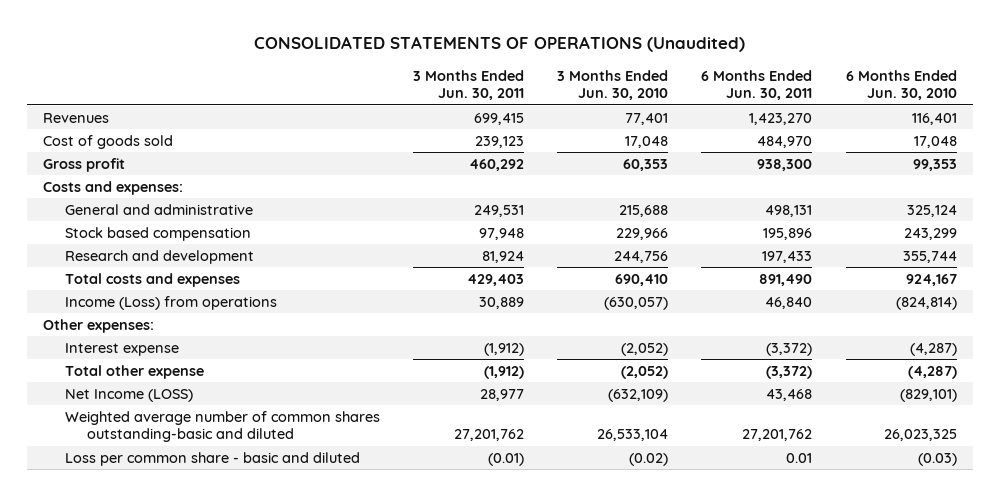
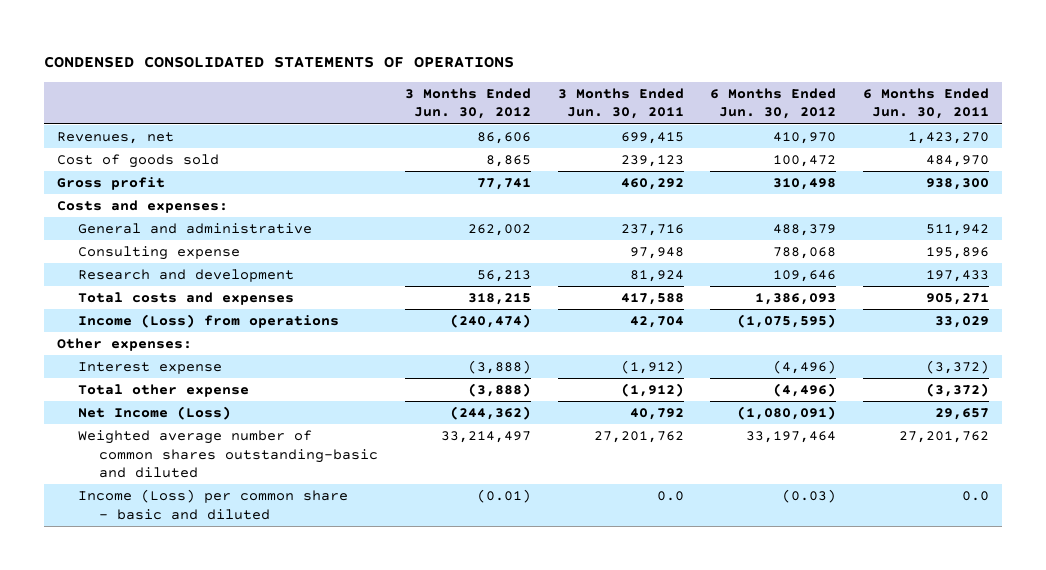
[253,36,745,53] CONSOLIDATED STATEMENTS OF OPERATIONS (Unaudited) -> [43,55,514,68] CONDENSED CONSOLIDATED STATEMENTS OF OPERATIONS
[557,69,669,101] 3 Months Ended Jun. 30, 2010 -> none
[845,69,957,101] 6 Months Ended Jun. 30, 2010 -> none
none -> [404,87,531,120] 3 Months Ended Jun. 30, 2012
none -> [710,87,837,120] 6 Months Ended Jun. 30, 2012
[43,112,110,123] Revenues -> [57,132,175,145] Revenues, net
[474,204,525,217] 249,531 -> [620,224,684,237] 237,716
[765,204,813,217] 498,131 -> [926,224,990,237] 511,942
[64,226,251,241] Stock based compensation -> [78,246,241,261] Consulting expense
[467,273,525,286] 429,403 -> [620,293,684,306] 417,588
[759,273,813,286] 891,490 -> [926,293,990,306] 905,271
[479,296,525,309] 30,889 -> [629,316,684,329] 42,704
[765,296,813,309] 46,840 -> [935,316,990,329] 33,029
[64,388,193,402] Net Income (LOSS) -> [78,406,232,421] Net Income (Loss)
[480,388,525,401] 28,977 -> [629,408,684,421] 40,792
[766,388,813,401] 43,468 -> [935,408,990,421] 29,657
[64,451,360,466] Loss per common share - basic and diluted -> [78,489,349,520] Income (Loss) per common share - basic and diluted
[488,452,525,466] (0.01) -> [656,491,684,502] 0.0
[786,452,813,463] 0.01 -> [962,491,990,502] 0.0

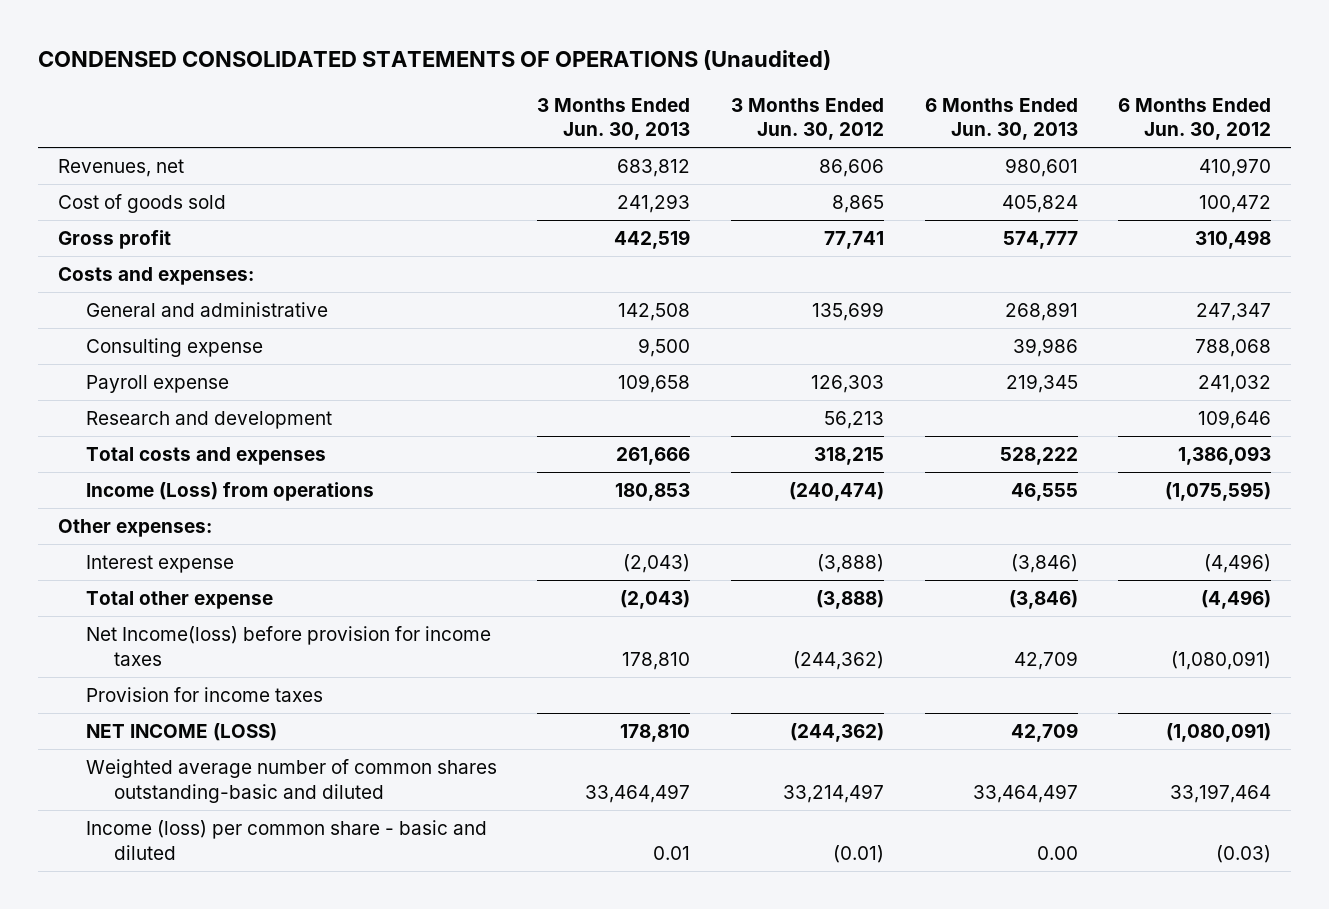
[43,55,514,68] CONDENSED CONSOLIDATED STATEMENTS OF OPERATIONS -> [37,50,831,71] CONDENSED CONSOLIDATED STATEMENTS OF OPERATIONS (Unaudited)
[557,87,684,120] 3 Months Ended Jun. 30, 2011 -> none
[863,87,990,120] 6 Months Ended Jun. 30, 2011 -> none
none -> [537,97,691,141] 3 Months Ended Jun. 30, 2013
none -> [924,97,1078,141] 6 Months Ended Jun. 30, 2013
[467,224,531,237] 262,002 -> [811,302,884,322] 135,699
[773,224,837,237] 488,379 -> [1196,303,1272,322] 247,347
none -> [85,375,229,394] Payroll expense
none -> [85,626,491,666] Net Income(loss) before provision for income taxes
none -> [85,687,323,703] Provision for income taxes
[78,406,232,421] Net Income (Loss) -> [85,723,277,742] NET INCOME (LOSS)
[78,489,349,520] Income (Loss) per common share - basic and diluted -> [85,820,487,860] Income (loss) per common share - basic and diluted

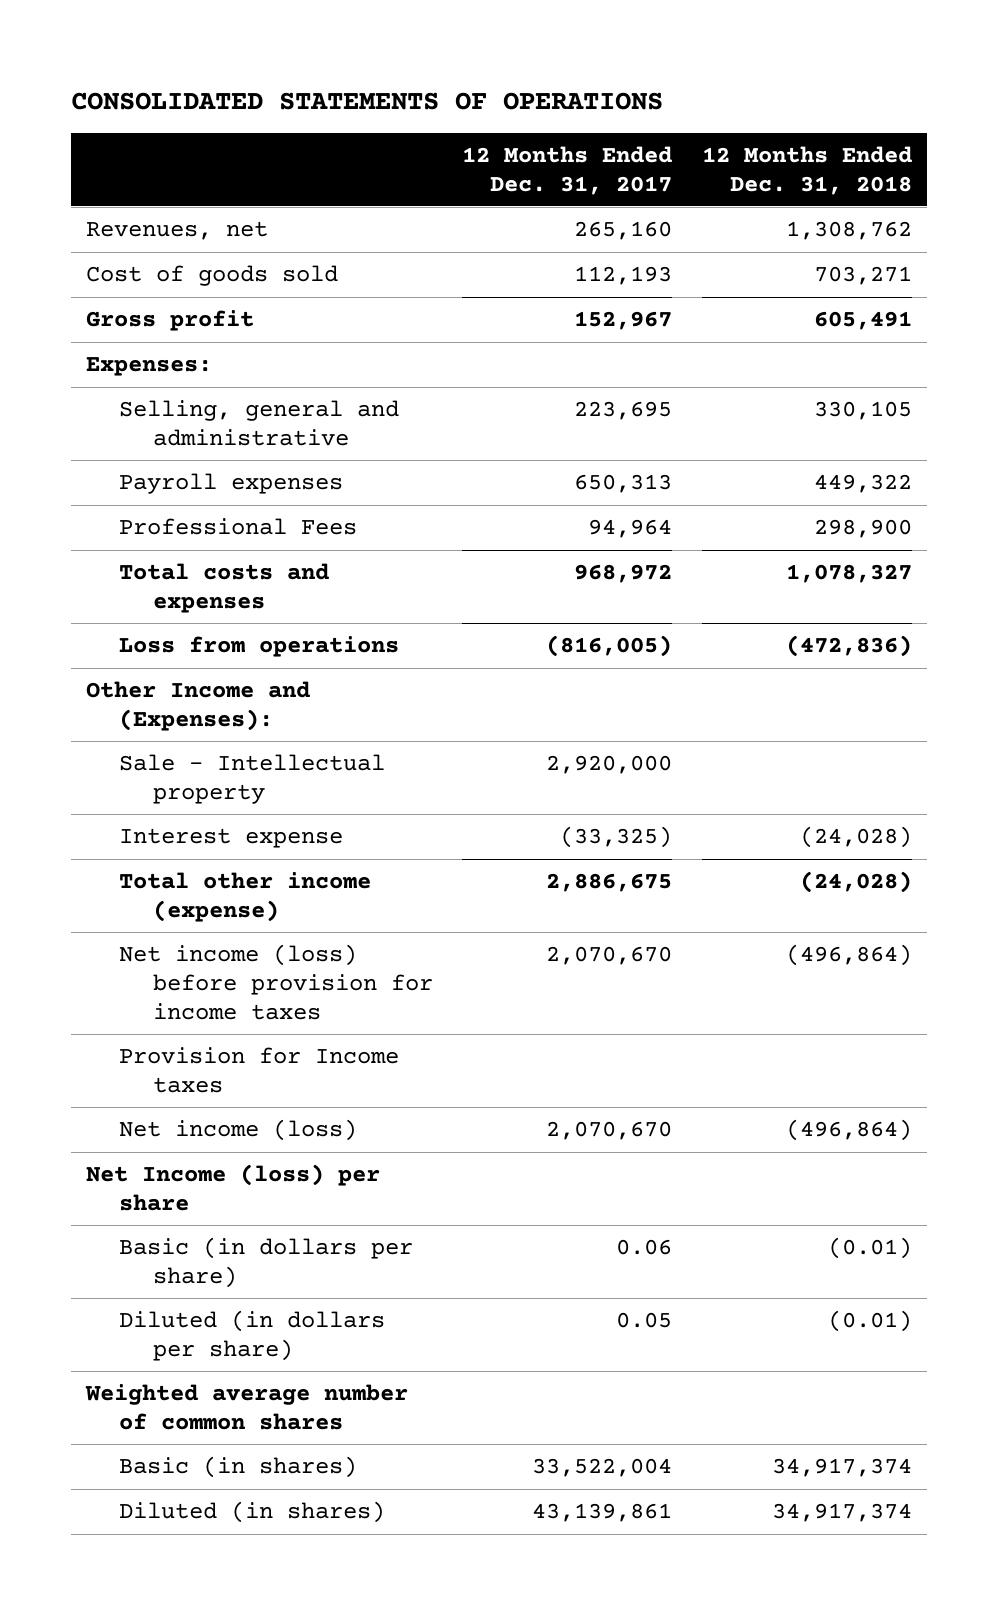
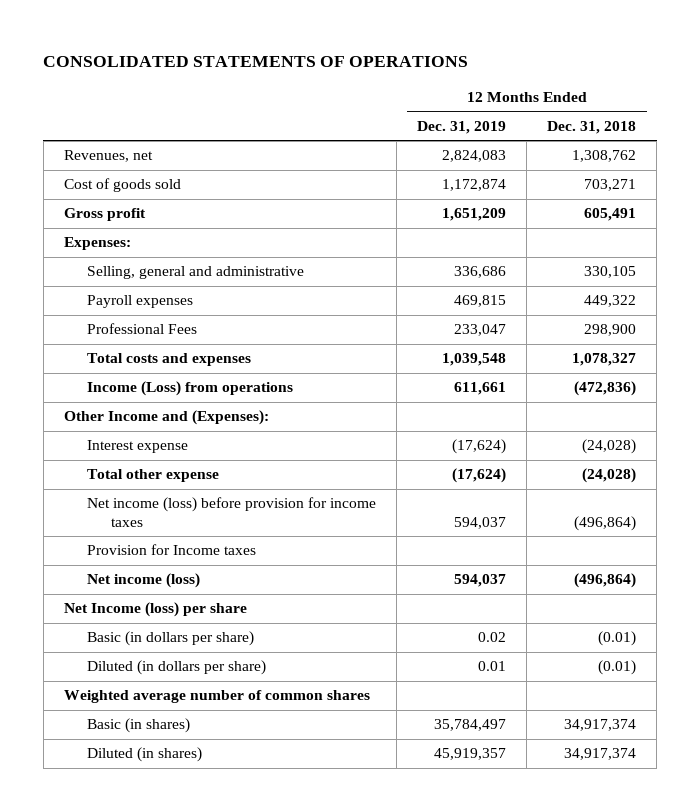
[462,145,673,195] 12 Months Ended Dec. 31, 2017 -> none
none -> [417,120,507,134] Dec. 31, 2019
[119,636,400,658] Loss from operations -> [87,381,294,397] Income (Loss) from operations
[119,754,386,805] Sale - Intellectual property -> none
[119,872,372,923] Total other income (expense) -> [87,469,220,483] Total other expense

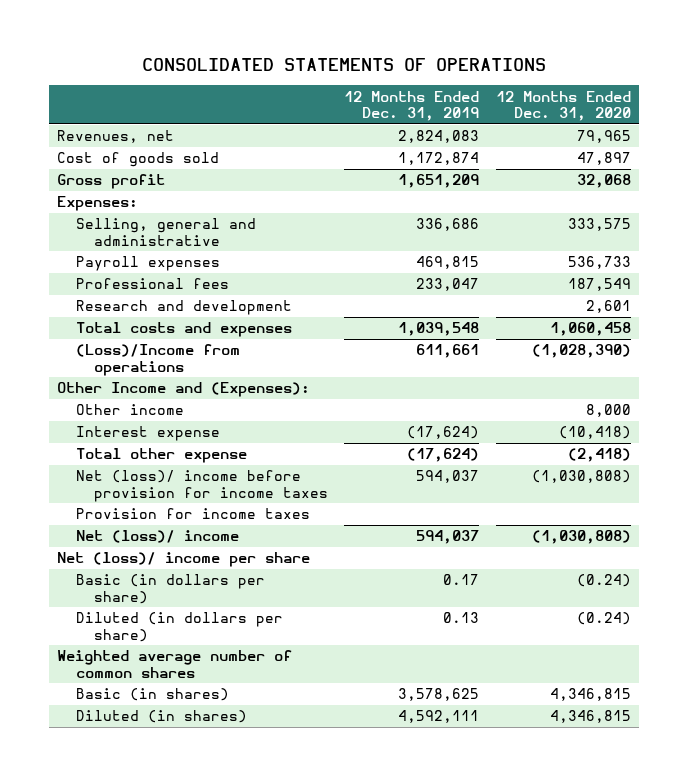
[547,120,637,134] Dec. 31, 2018 -> none
none -> [495,90,631,122] 12 Months Ended Dec. 31, 2020
[87,323,198,335] Professional Fees -> [75,278,229,290] Professional fees
none -> [75,300,292,316] Research and development
[87,381,294,397] Income (Loss) from operations -> [75,344,240,376] (Loss)/Income from operations
none -> [75,404,184,416] Other income
[87,497,377,527] Net income (loss) before provision for income taxes -> [75,470,328,502] Net (loss)/ income before provision for income taxes
[87,544,257,556] Provision for Income taxes -> [75,508,310,520] Provision for income taxes
[87,573,201,589] Net income (loss) -> [75,530,239,544] Net (loss)/ income
[63,602,247,618] Net Income (loss) per share -> [57,552,311,568] Net (loss)/ income per share
[478,632,507,643] 0.02 -> [443,574,480,586] 0.17
[478,661,507,672] 0.01 -> [443,612,480,624] 0.13
[434,719,507,732] 35,784,497 -> [398,688,480,702] 3,578,625
[434,748,507,761] 45,919,357 -> [398,710,480,724] 4,592,111

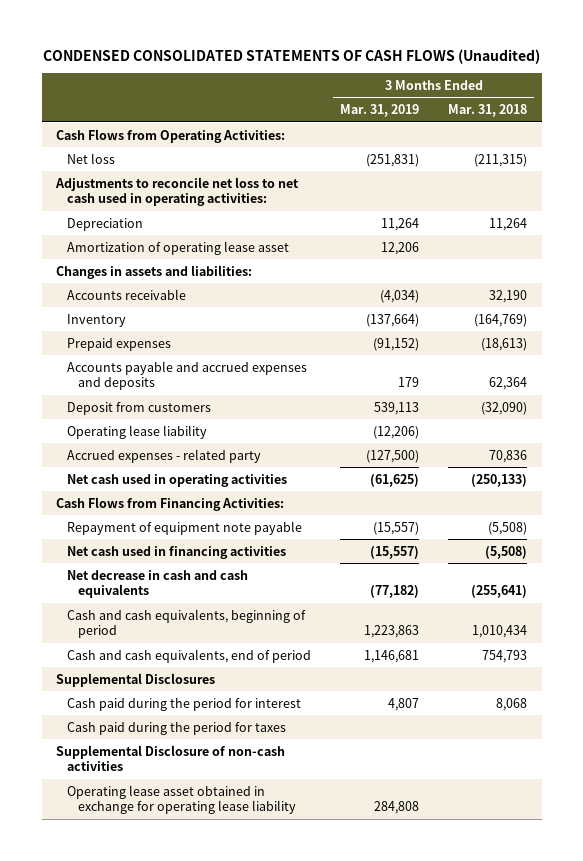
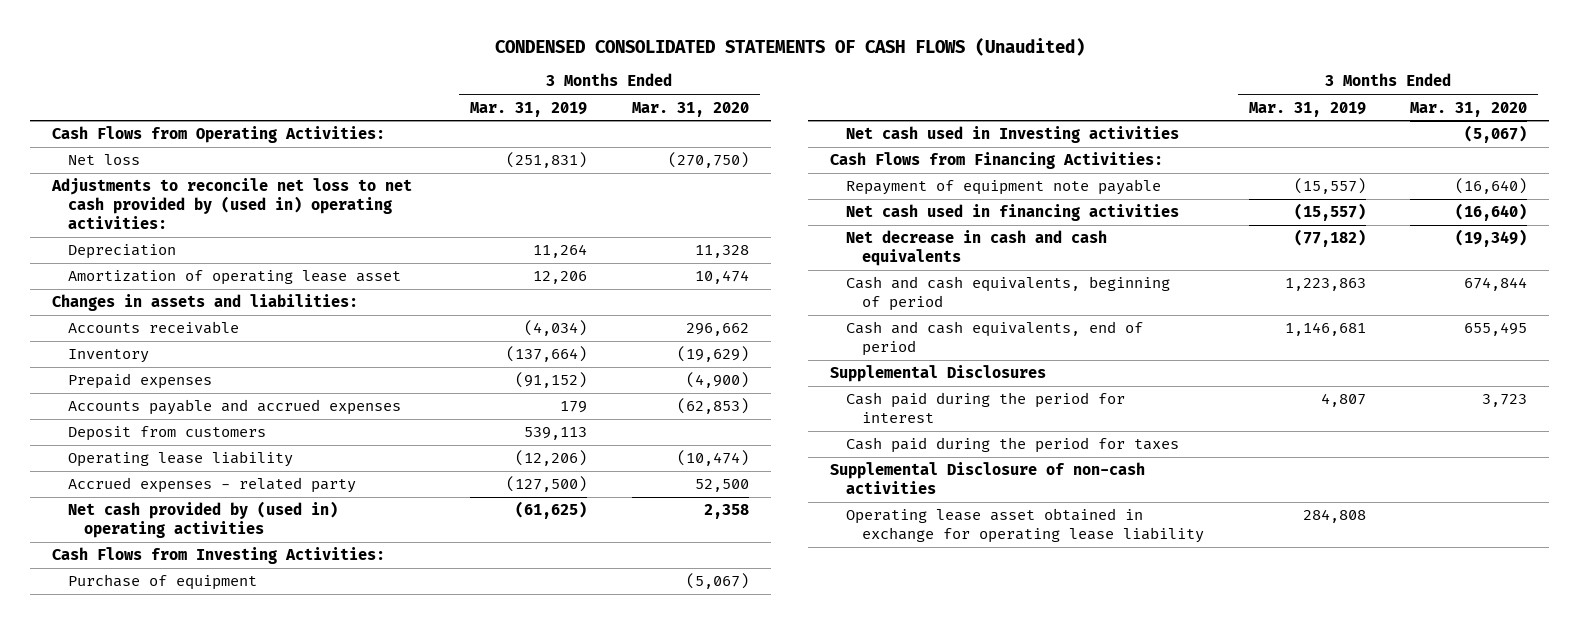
[448,104,528,118] Mar. 31, 2018 -> none
none -> [631,101,749,117] Mar. 31, 2020
[55,176,300,207] Adjustments to reconcile net loss to net cash used in operating activities: -> [50,178,412,230] Adjustments to reconcile net loss to net cash provided by (used in) operating activities:
[66,360,307,391] Accounts payable and accrued expenses and deposits -> [67,399,401,416] Accounts payable and accrued expenses
[66,473,287,487] Net cash used in operating activities -> [67,501,338,539] Net cash provided by (used in) operating activities
none -> [51,547,385,565] Cash Flows from Investing Activities:
none -> [67,574,257,591] Purchase of equipment
none -> [846,126,1180,144] Net cash used in Investing activities

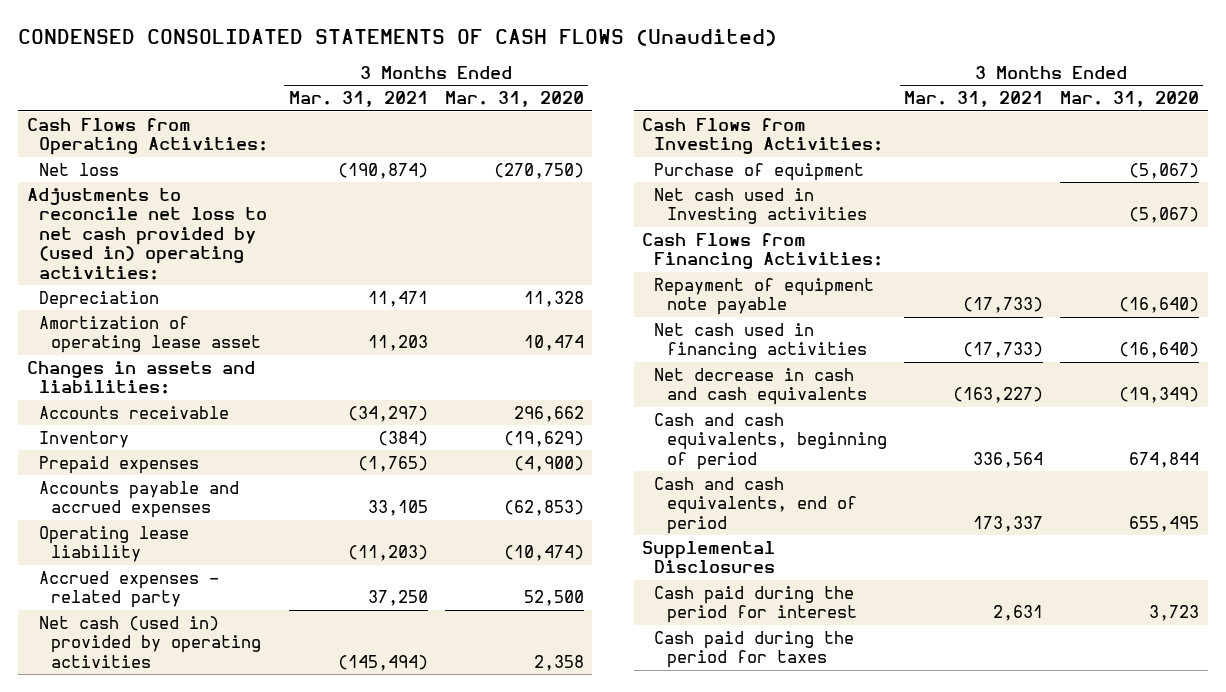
[470,101,588,117] Mar. 31, 2019 -> none
none -> [288,91,428,108] Mar. 31, 2021
[67,426,266,442] Deposit from customers -> none
[67,501,338,539] Net cash provided by (used in) operating activities -> [39,615,262,668] Net cash (used in) provided by operating activities
[830,462,1146,495] Supplemental Disclosure of non-cash activities -> none
[846,508,1205,544] Operating lease asset obtained in exchange for operating lease liability -> none

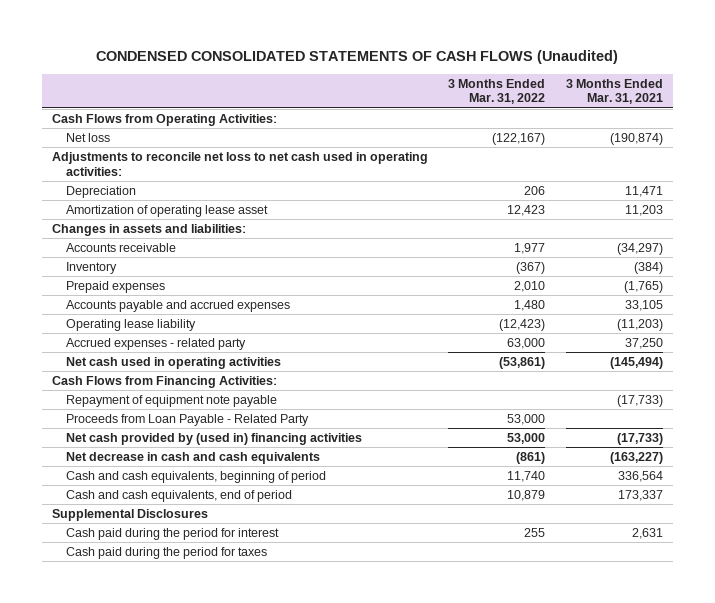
[444,91,584,108] Mar. 31, 2020 -> none
none -> [448,78,546,105] 3 Months Ended Mar. 31, 2022
[27,187,268,280] Adjustments to reconcile net loss to net cash provided by (used in) operating activities: -> [51,152,428,176] Adjustments to reconcile net loss to net cash used in operating activities:
[642,117,884,155] Cash Flows from Investing Activities: -> none
[654,162,865,181] Purchase of equipment -> none
[654,187,867,225] Net cash used in Investing activities -> none
[39,615,262,668] Net cash (used in) provided by operating activities -> [65,357,281,370] Net cash used in operating activities
none -> [65,414,309,427] Proceeds from Loan Payable - Related Party
[654,322,867,360] Net cash used in financing activities -> [65,433,362,446] Net cash provided by (used in) financing activities

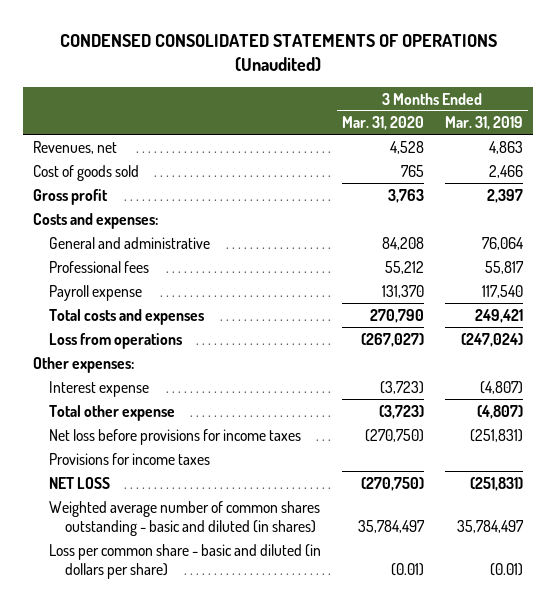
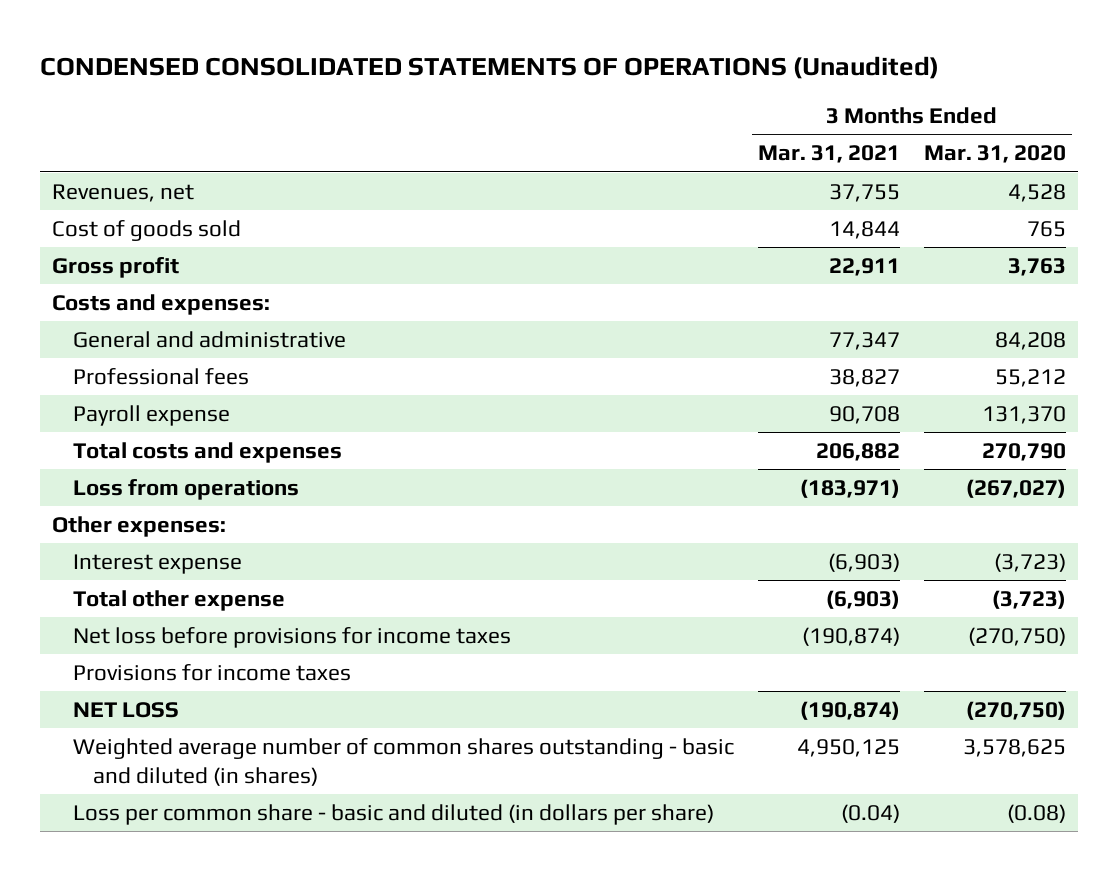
[444,116,523,131] Mar. 31, 2019 -> none
none -> [757,145,900,164] Mar. 31, 2021
[357,519,425,533] 35,784,497 -> [962,738,1066,757] 3,578,625
[390,562,424,576] (0.01) -> [1006,803,1066,823] (0.08)

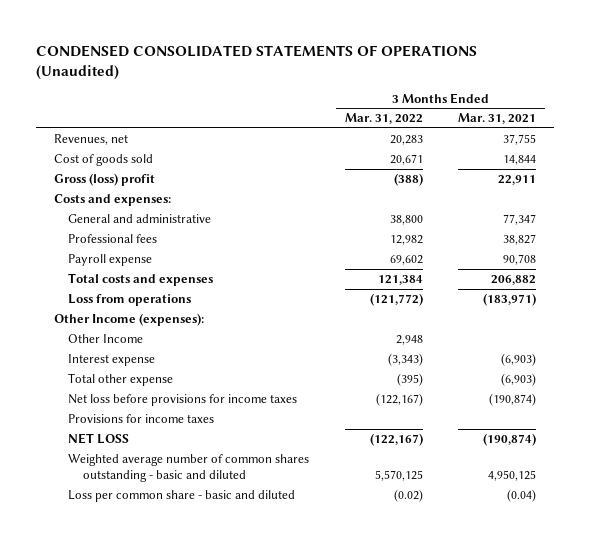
[923,145,1066,164] Mar. 31, 2020 -> none
none -> [344,113,423,125] Mar. 31, 2022
[51,256,179,278] Gross profit -> [53,172,155,186] Gross (loss) profit
[51,515,226,537] Other expenses: -> [53,312,204,326] Other Income (expenses):
none -> [68,333,144,343] Other Income
[72,737,734,786] Weighted average number of common shares outstanding - basic and diluted (in shares) -> [68,453,310,483] Weighted average number of common shares outstanding - basic and diluted
[72,803,714,825] Loss per common share - basic and diluted (in dollars per share) -> [68,489,296,502] Loss per common share - basic and diluted

